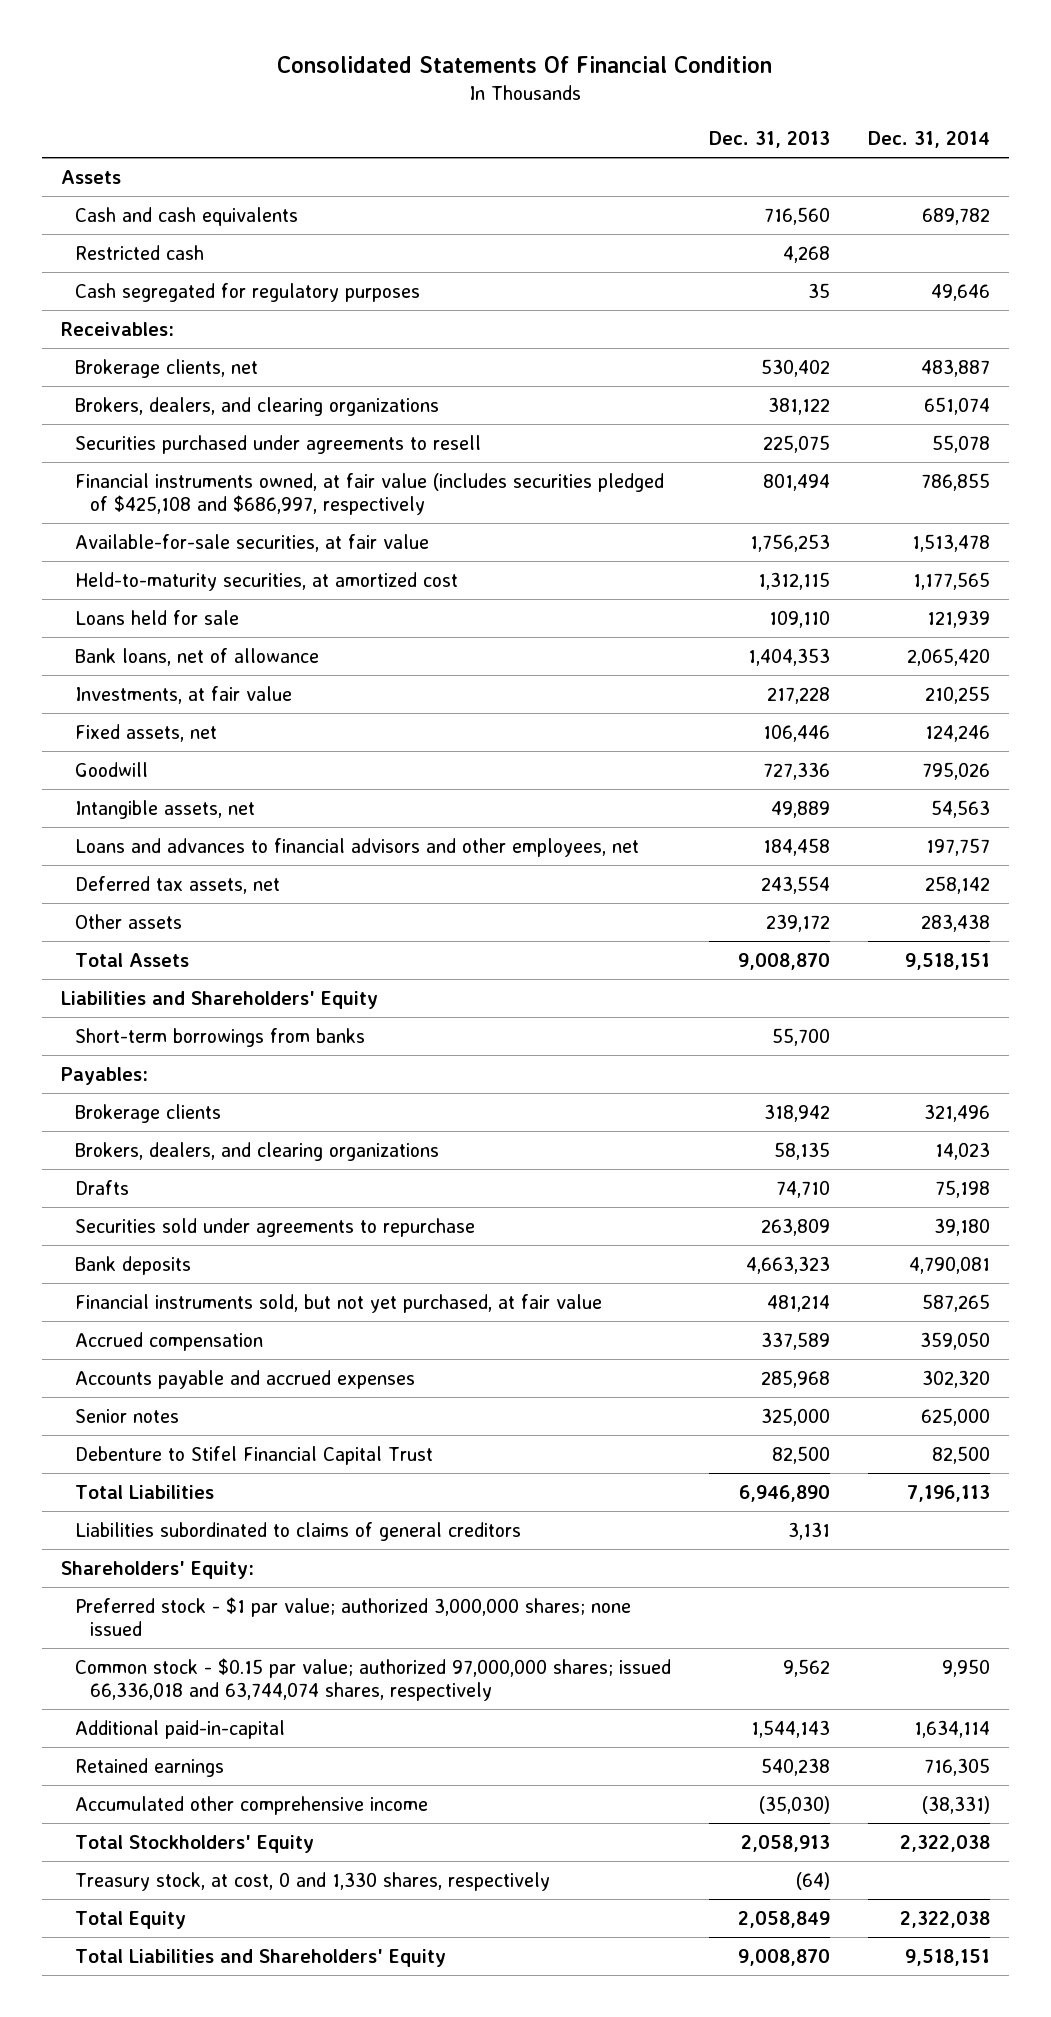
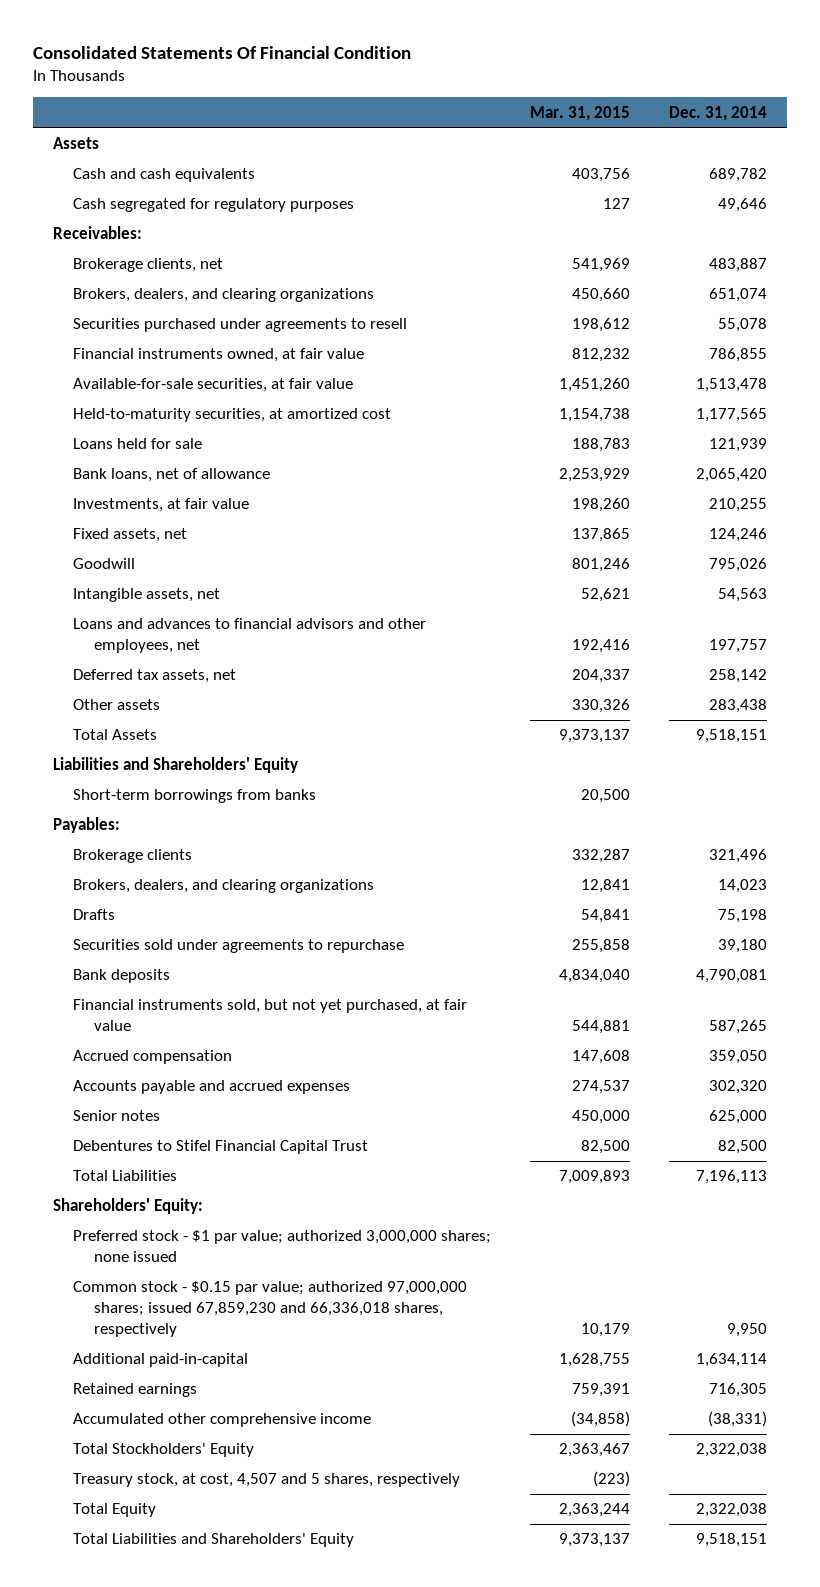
[709,131,831,149] Dec. 31, 2013 -> none
none -> [530,105,631,121] Mar. 31, 2015
[75,244,205,260] Restricted cash -> none
[75,472,665,516] Financial instruments owned, at fair value (includes securities pledged of $425,108 and $686,997, respectively -> [73,348,365,363] Financial instruments owned, at fair value
[75,1445,434,1465] Debenture to Stifel Financial Capital Trust -> [73,1140,369,1155] Debentures to Stifel Financial Capital Trust
[75,1521,522,1541] Liabilities subordinated to claims of general creditors -> none
[75,1657,672,1702] Common stock - $0.15 par value; authorized 97,000,000 shares; issued 66,336,018 and 63,744,074 shares, respectively -> [73,1281,468,1338] Common stock - $0.15 par value; authorized 97,000,000 shares; issued 67,859,230 and 66,336,018 shares, respectively
[75,1871,551,1891] Treasury stock, at cost, 0 and 1,330 shares, respectively -> [73,1473,461,1488] Treasury stock, at cost, 4,507 and 5 shares, respectively

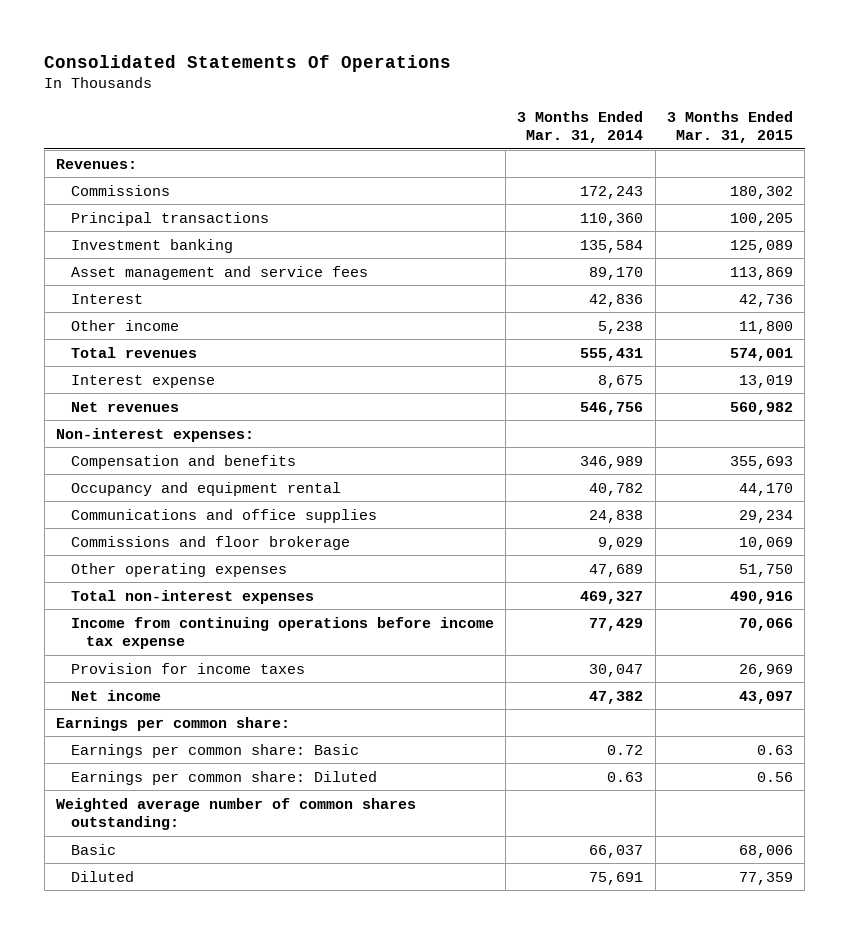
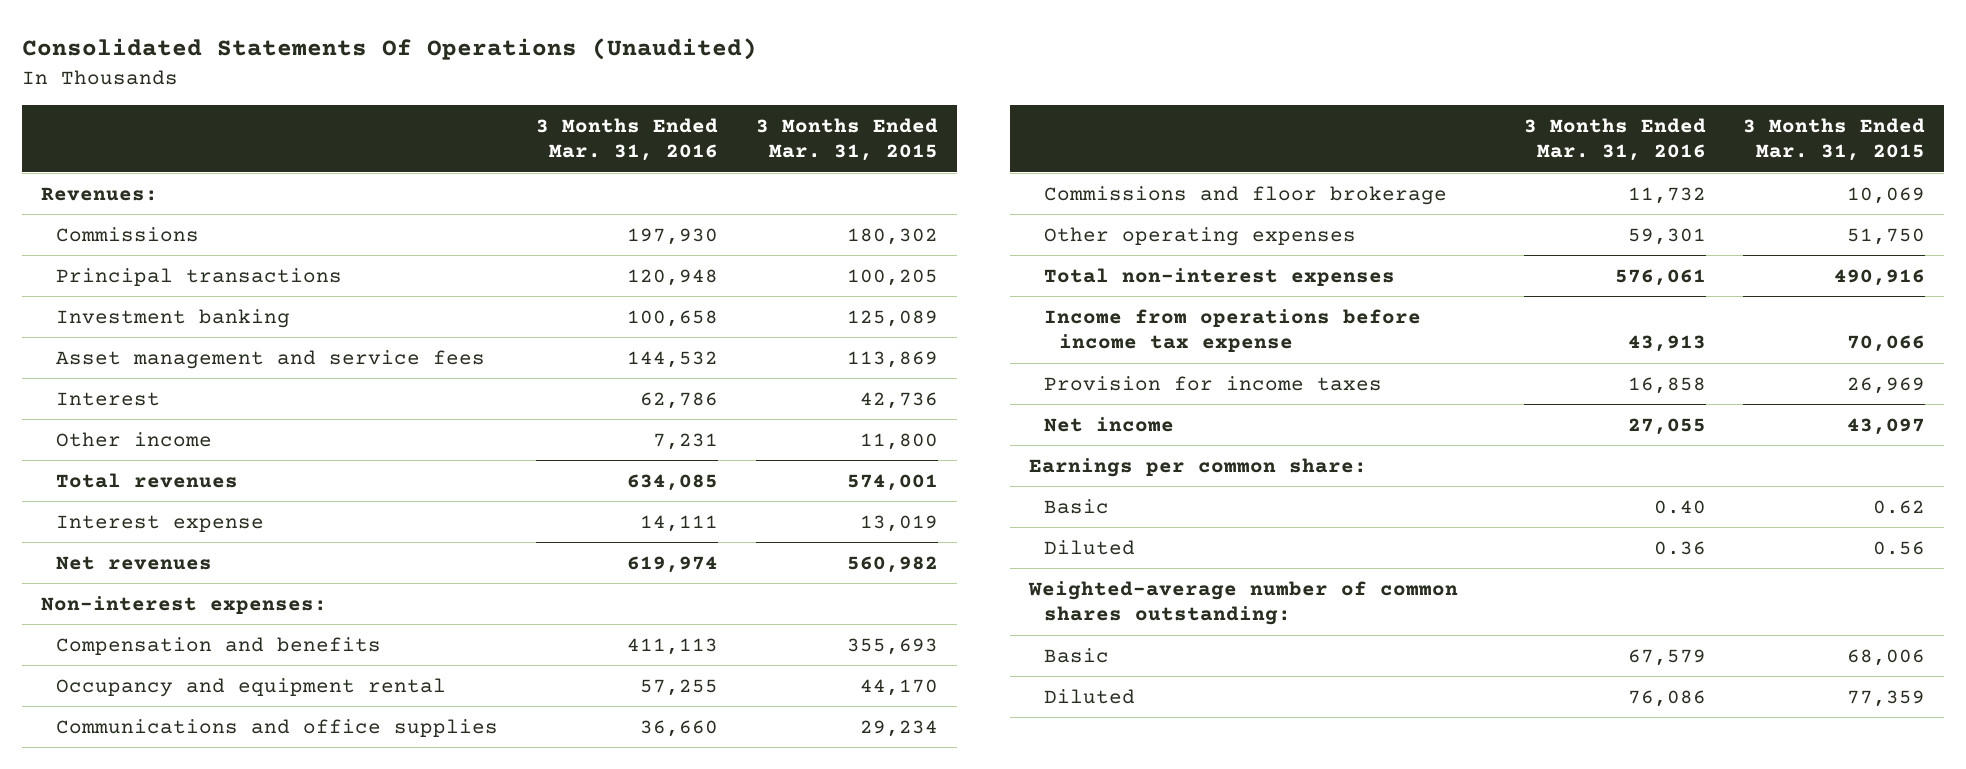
[44,54,452,72] Consolidated Statements Of Operations -> [22,38,758,61] Consolidated Statements Of Operations (Unaudited)
[517,111,644,144] 3 Months Ended Mar. 31, 2014 -> none
none -> [536,117,719,162] 3 Months Ended Mar. 31, 2016
[70,616,494,649] Income from continuing operations before income tax expense -> [1043,308,1421,353] Income from operations before income tax expense
[70,743,359,758] Earnings per common share: Basic -> [1043,498,1109,514] Basic
[757,744,794,755] 0.63 -> [1873,499,1926,514] 0.62
[70,770,377,785] Earnings per common share: Diluted -> [1043,539,1135,555] Diluted
[56,797,417,830] Weighted average number of common shares outstanding: -> [1027,580,1458,626] Weighted-average number of common shares outstanding:

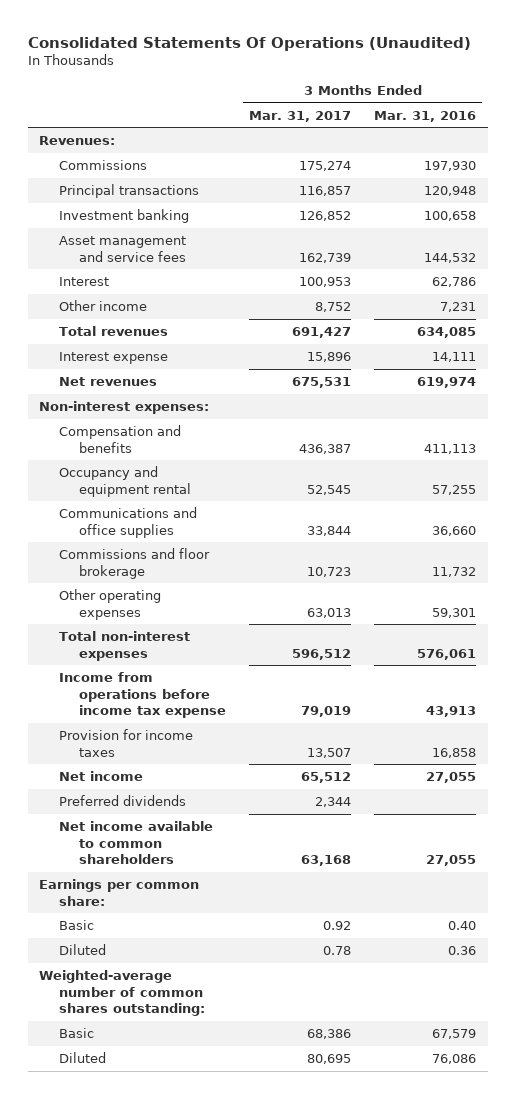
[755,117,938,162] 3 Months Ended Mar. 31, 2015 -> none
none -> [248,110,351,122] Mar. 31, 2017
none -> [59,795,187,807] Preferred dividends
none -> [59,821,214,865] Net income available to common shareholders

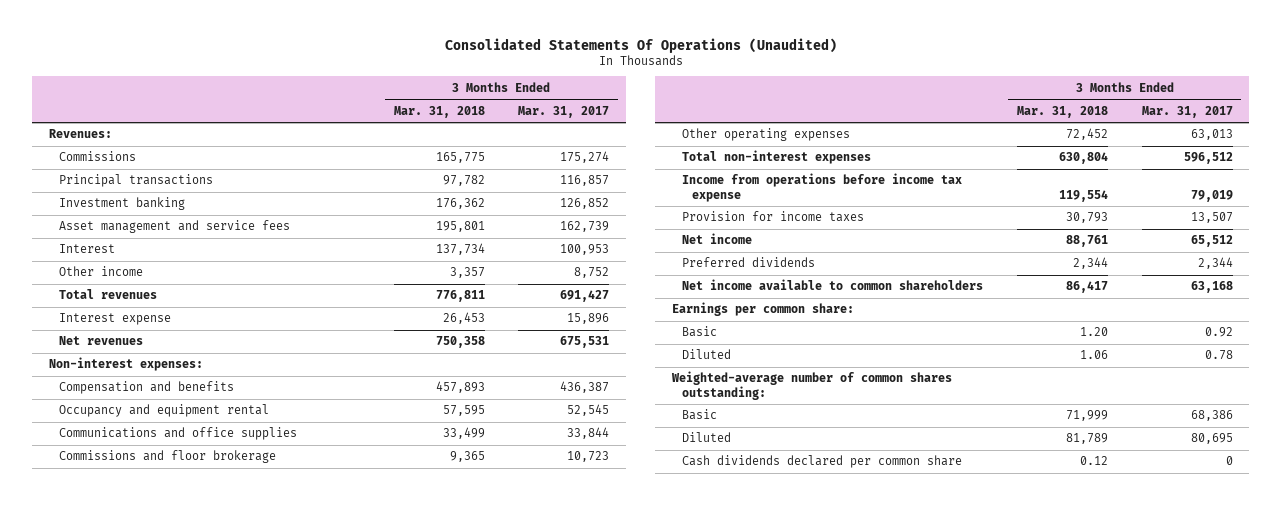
[374,110,477,122] Mar. 31, 2016 -> none
none -> [393,105,485,118] Mar. 31, 2018
none -> [681,455,962,469] Cash dividends declared per common share

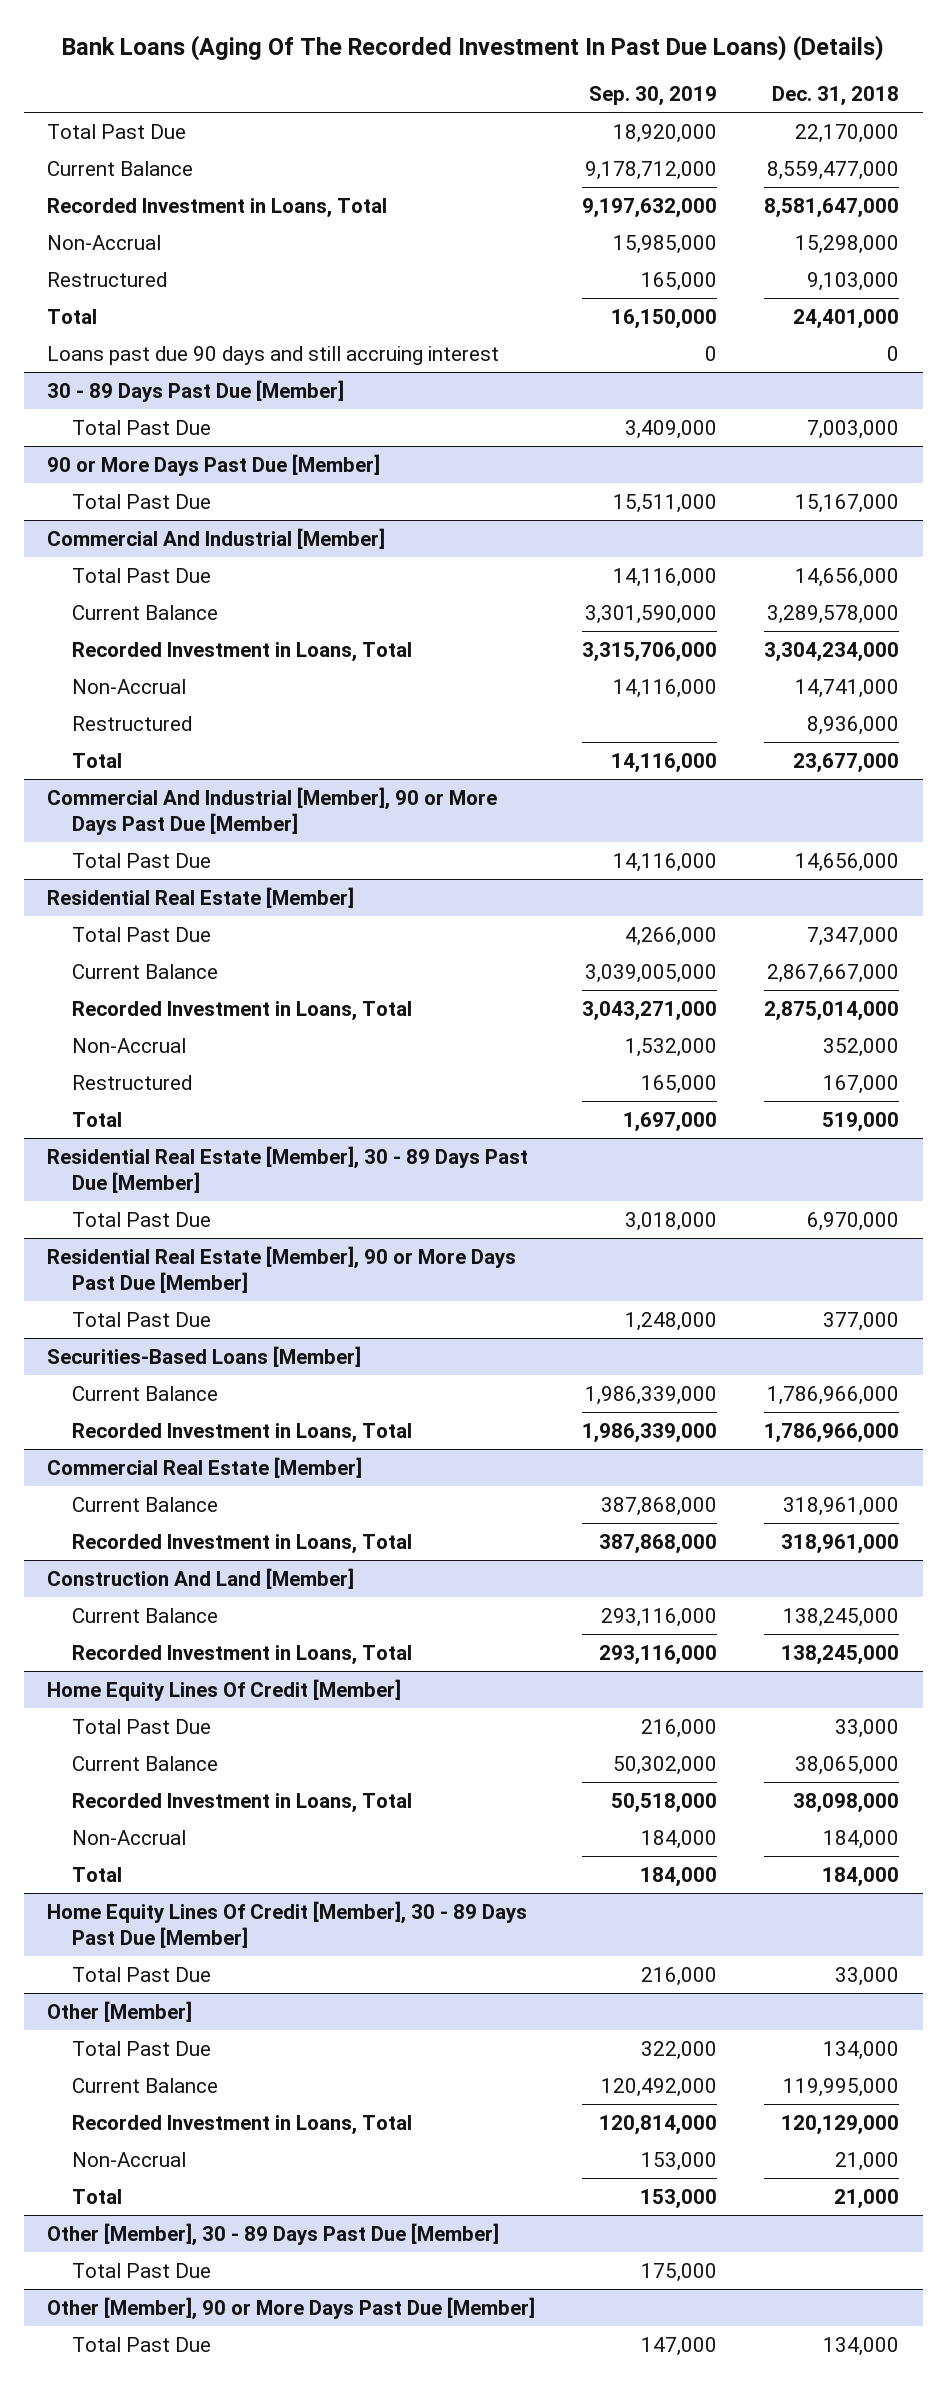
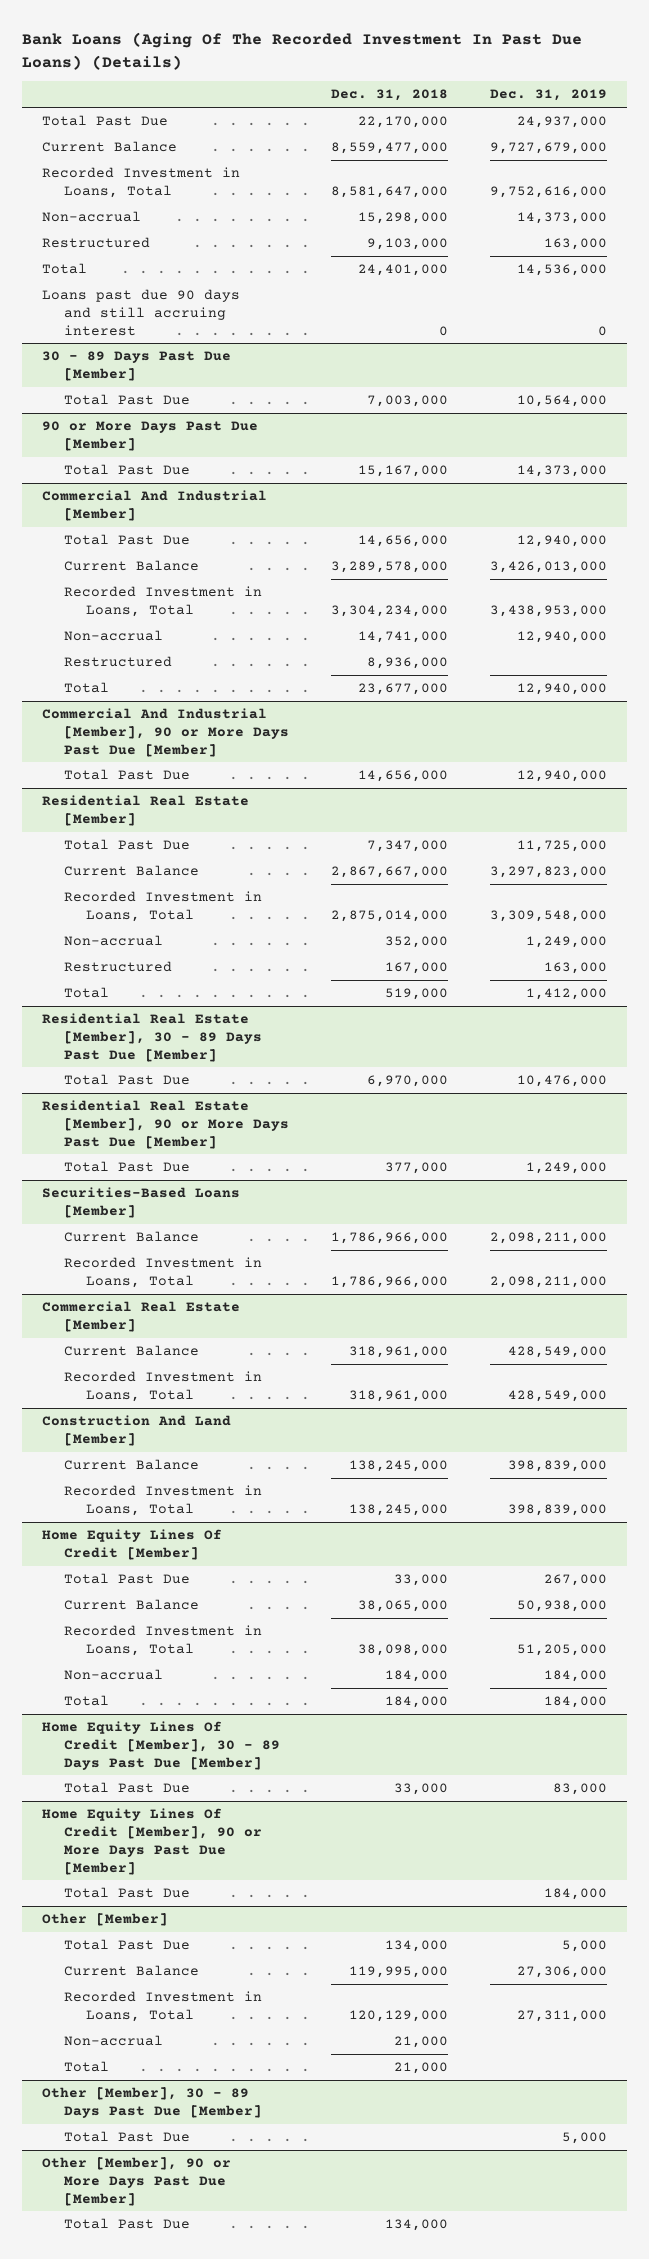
[589,85,718,106] Sep. 30, 2019 -> none
none -> [489,89,607,102] Dec. 31, 2019
[47,234,162,250] Non-Accrual -> [42,211,142,223] Non-accrual
[71,678,186,694] Non-Accrual -> [64,630,164,642] Non-accrual
[71,1037,186,1053] Non-Accrual -> [64,935,164,947] Non-accrual
[71,1829,186,1845] Non-Accrual -> [64,1669,164,1681] Non-accrual
none -> [42,1808,263,1875] Home Equity Lines Of Credit [Member], 90 or More Days Past Due [Member]
none -> [64,1887,191,1899] Total Past Due
[71,2151,186,2167] Non-Accrual -> [64,2035,164,2047] Non-accrual

